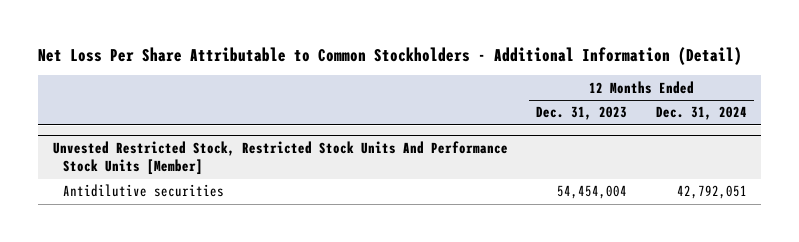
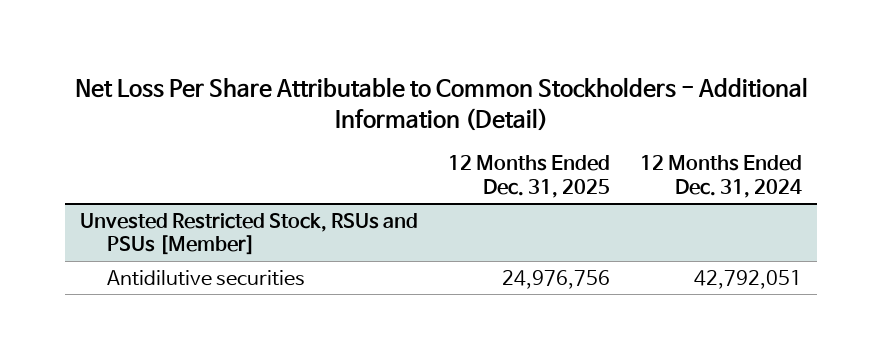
[536,106,628,121] Dec. 31, 2023 -> none
none -> [447,155,610,198] 12 Months Ended Dec. 31, 2025
[52,140,508,176] Unvested Restricted Stock, Restricted Stock Units And Performance Stock Units [Member] -> [79,212,418,256] Unvested Restricted Stock, RSUs and PSUs [Member]

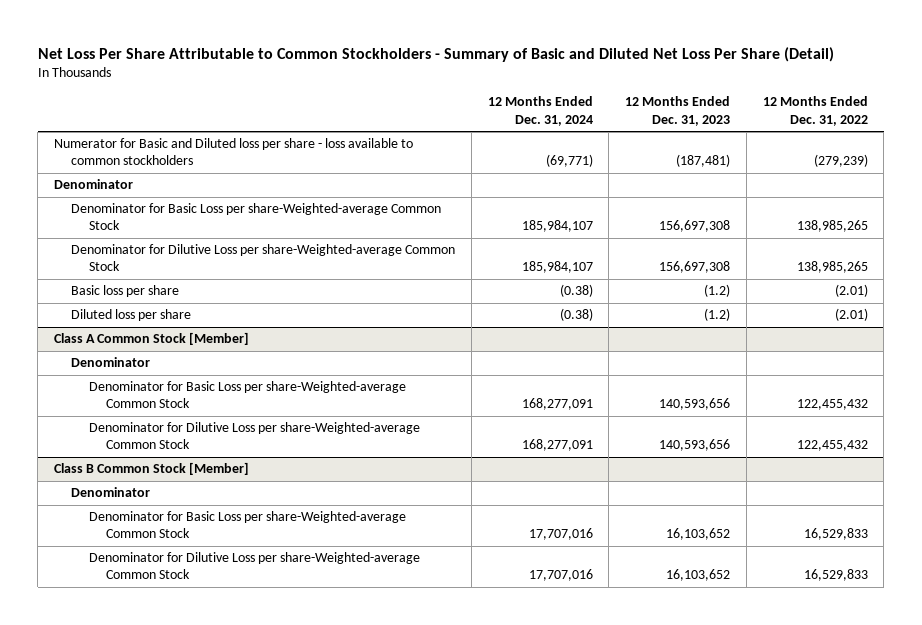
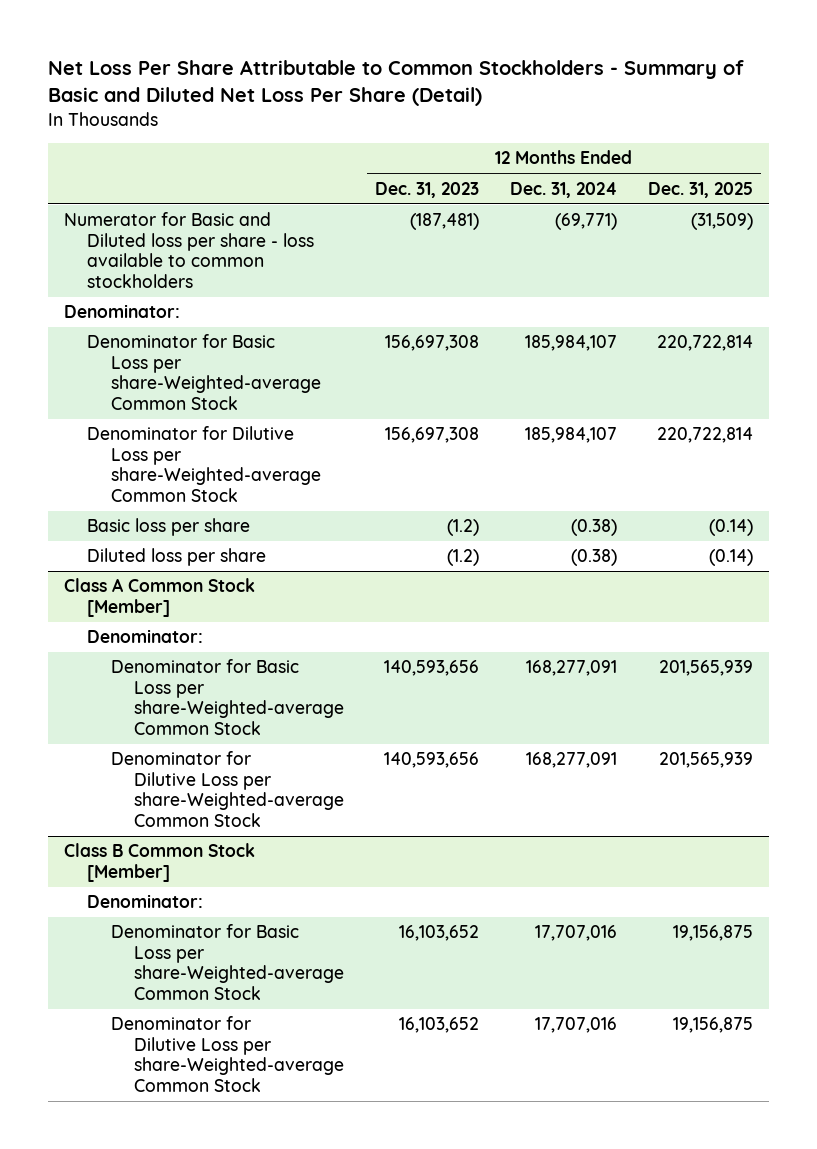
[762,96,868,126] 12 Months Ended Dec. 31, 2022 -> none
none -> [648,181,754,198] Dec. 31, 2025
[54,179,134,190] Denominator -> [63,304,180,319] Denominator:
[71,357,151,368] Denominator -> [87,629,204,644] Denominator:
[71,487,151,498] Denominator -> [87,894,204,909] Denominator:

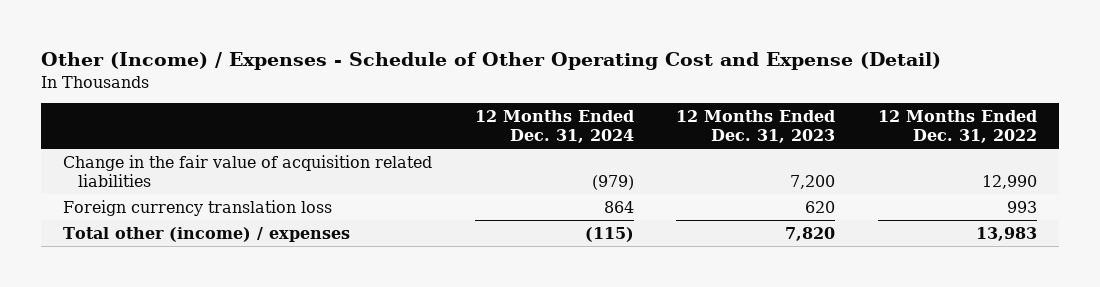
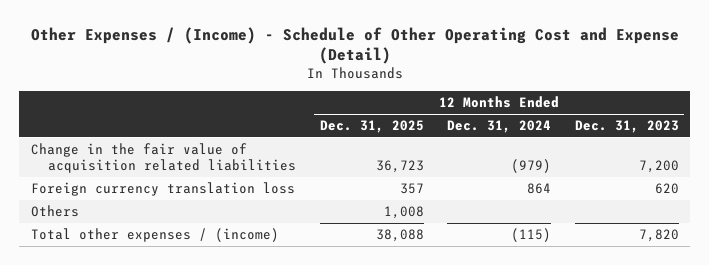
[41,52,942,71] Other (Income) / Expenses - Schedule of Other Operating Cost and Expense (Detail) -> [30,26,679,65] Other Expenses / (Income) - Schedule of Other Operating Cost and Expense (Detail)
[878,110,1038,144] 12 Months Ended Dec. 31, 2022 -> none
none -> [319,119,424,133] Dec. 31, 2025
none -> [30,204,79,217] Others
[62,226,350,242] Total other (income) / expenses -> [30,227,279,242] Total other expenses / (income)

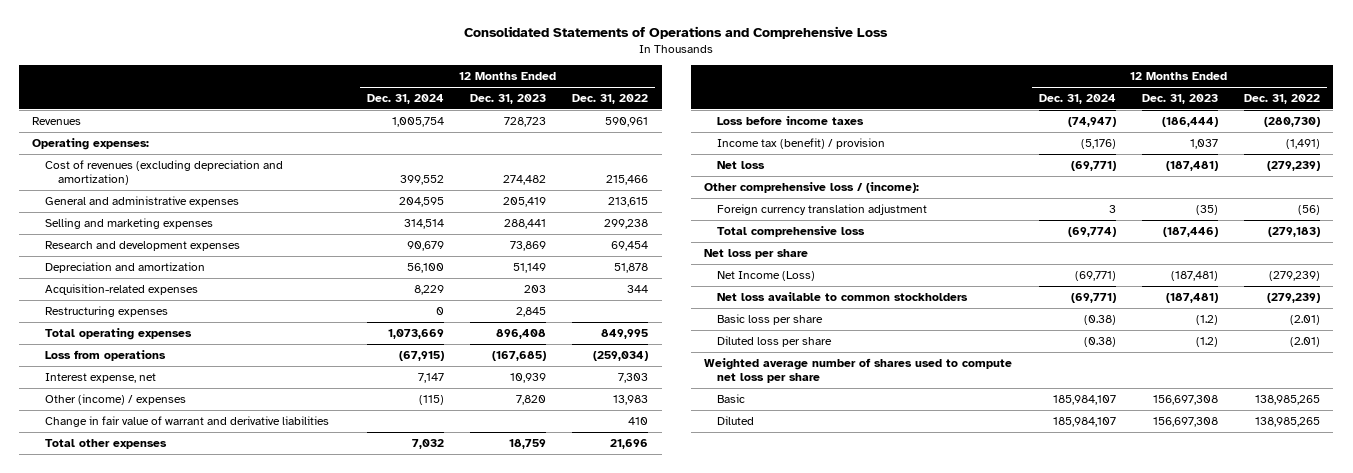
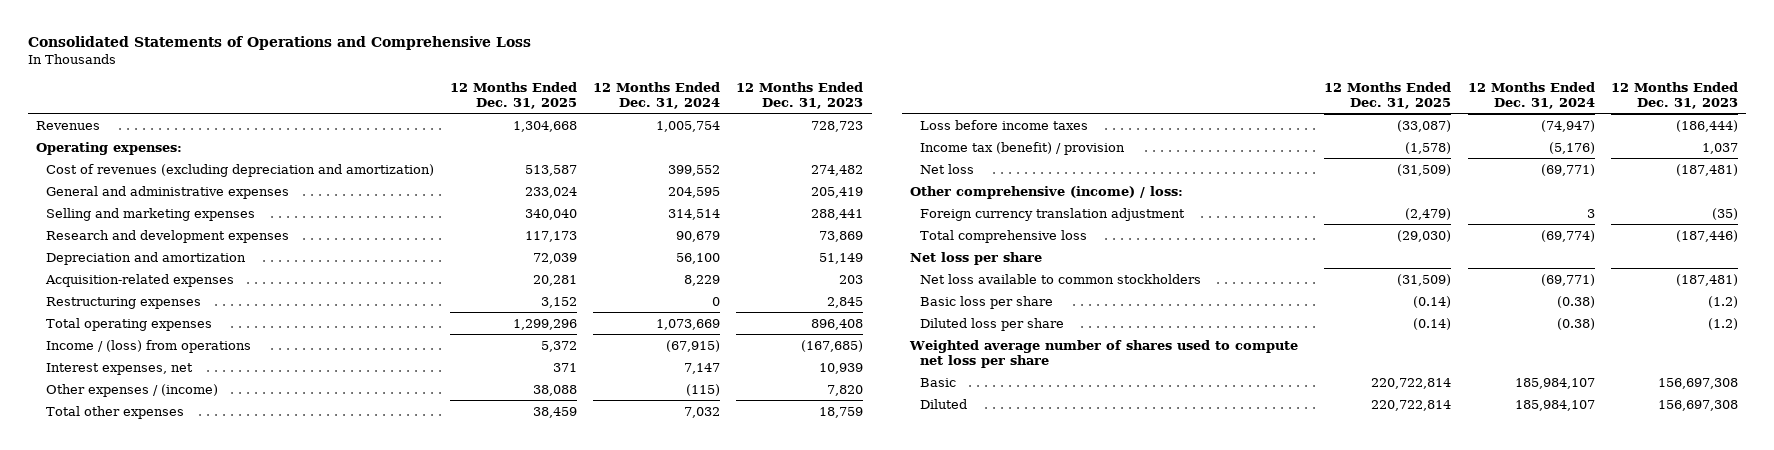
[572,93,649,104] Dec. 31, 2022 -> none
none -> [449,81,577,109] 12 Months Ended Dec. 31, 2025
[45,415,330,427] Change in fair value of warrant and derivative liabilities -> none
[45,349,167,361] Loss from operations -> [45,339,251,353] Income / (loss) from operations
[45,372,157,383] Interest expense, net -> [45,362,193,375] Interest expenses, net
[45,393,187,405] Other (income) / expenses -> [45,383,218,397] Other expenses / (income)
[704,181,920,193] Other comprehensive loss / (income): -> [910,185,1184,199] Other comprehensive (income) / loss:
[717,270,816,281] Net Income (Loss) -> none

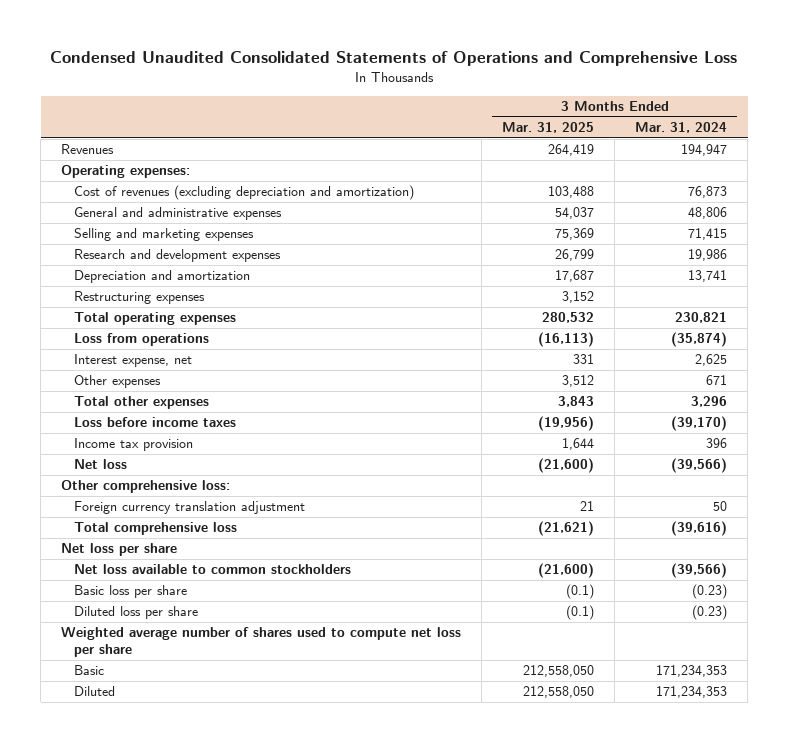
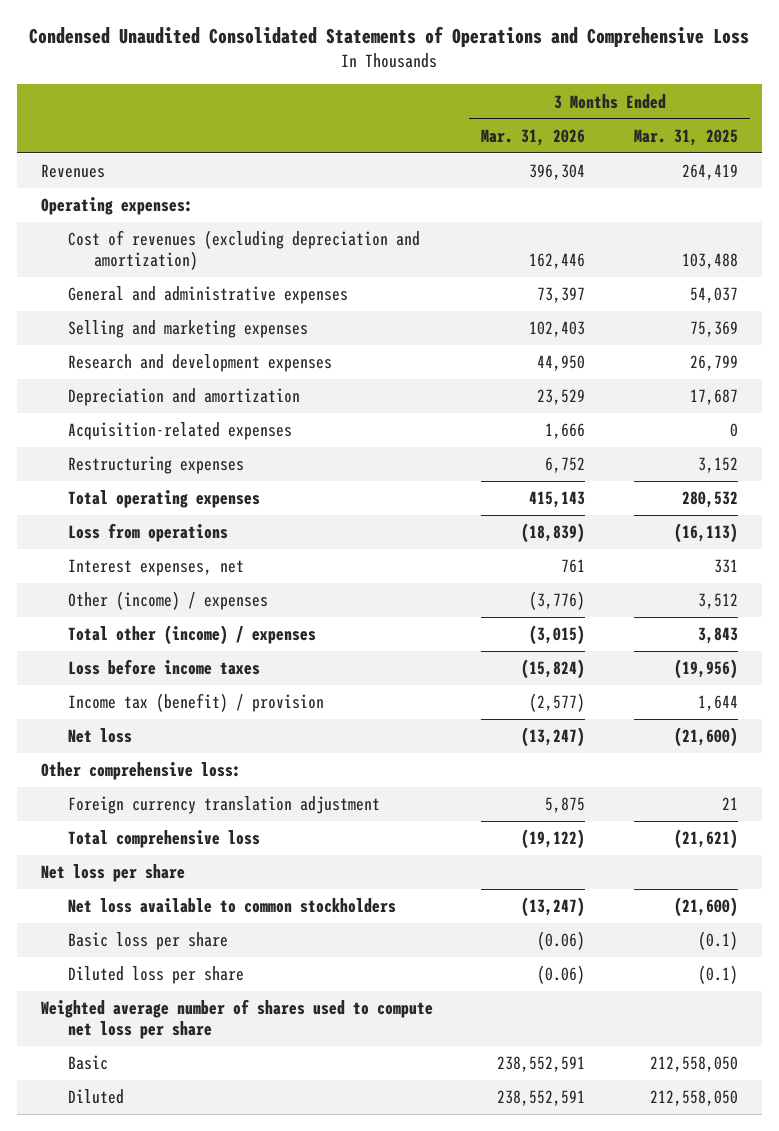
[635,122,728,134] Mar. 31, 2024 -> none
none -> [481,128,586,146] Mar. 31, 2026
none -> [67,422,292,441] Acquisition-related expenses
[74,354,193,368] Interest expense, net -> [67,559,244,577] Interest expenses, net
[74,375,162,389] Other expenses -> [67,591,268,611] Other (income) / expenses
[74,396,210,410] Total other expenses -> [67,625,316,646] Total other (income) / expenses
[74,438,194,452] Income tax provision -> [67,693,324,713] Income tax (benefit) / provision

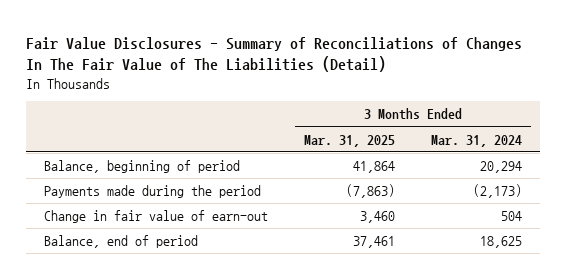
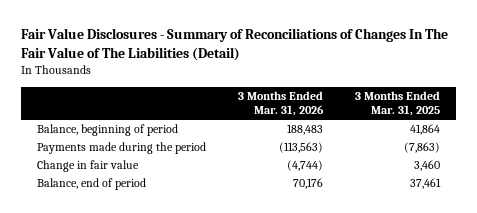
[430,134,522,147] Mar. 31, 2024 -> none
none -> [237,90,324,116] 3 Months Ended Mar. 31, 2026
[44,210,269,224] Change in fair value of earn-out -> [36,160,139,173] Change in fair value

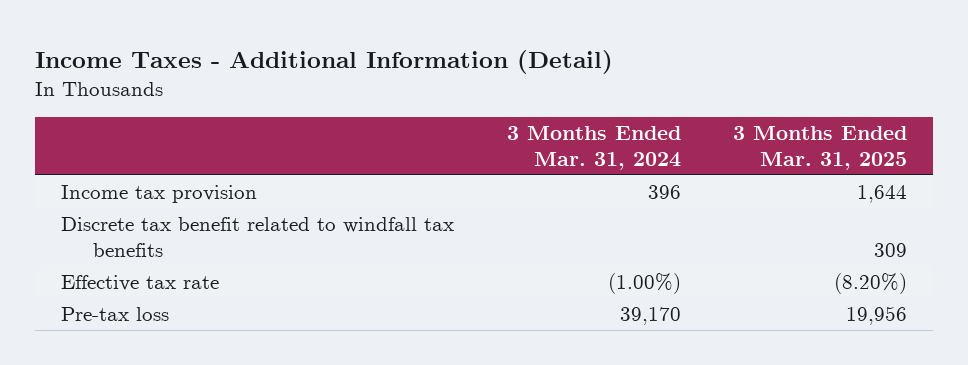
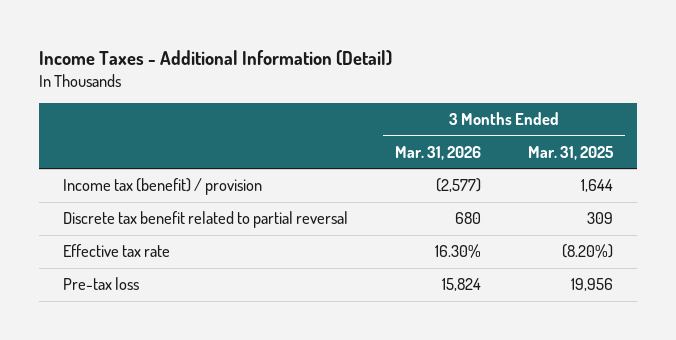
[506,126,681,171] 3 Months Ended Mar. 31, 2024 -> none
none -> [395,145,482,160] Mar. 31, 2026
[61,185,258,204] Income tax provision -> [62,178,262,196] Income tax (benefit) / provision
[61,217,455,258] Discrete tax benefit related to windfall tax benefits -> [62,211,348,229] Discrete tax benefit related to partial reversal

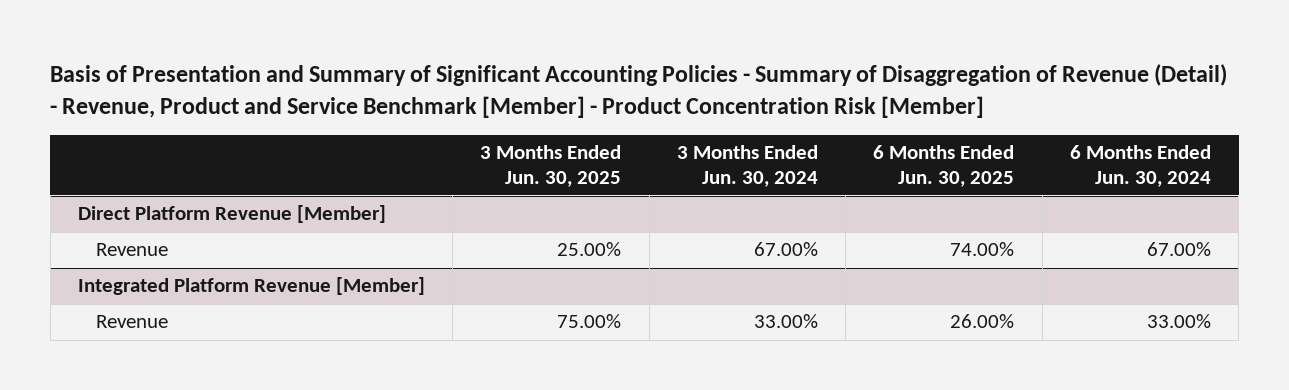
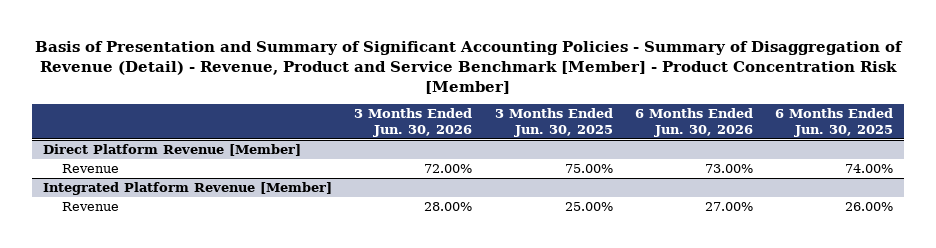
[676,145,818,187] 3 Months Ended Jun. 30, 2024 -> none
[1069,145,1211,187] 6 Months Ended Jun. 30, 2024 -> none
none -> [354,108,473,138] 3 Months Ended Jun. 30, 2026
none -> [634,108,753,138] 6 Months Ended Jun. 30, 2026
[557,242,622,257] 25.00% -> [564,164,613,174] 75.00%
[557,314,622,329] 75.00% -> [564,202,613,212] 25.00%

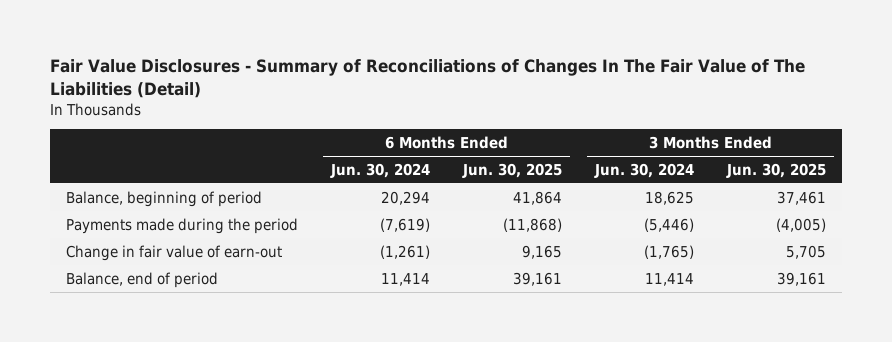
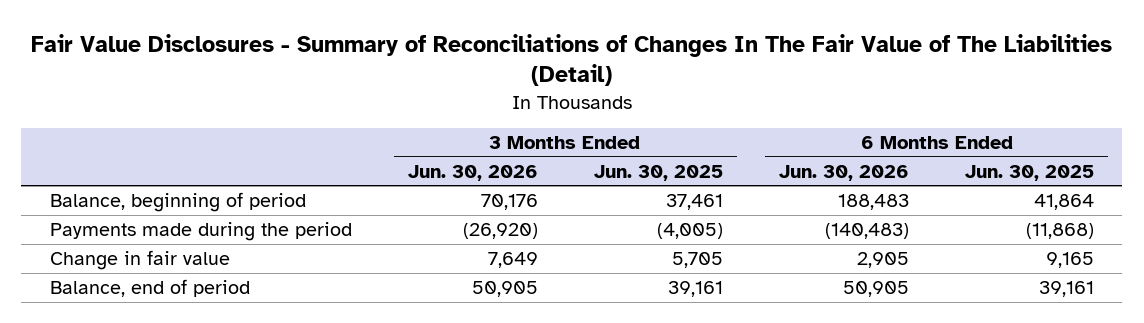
[330,162,431,178] Jun. 30, 2024 -> none
[594,162,695,178] Jun. 30, 2024 -> none
none -> [407,164,538,181] Jun. 30, 2026
none -> [778,164,909,181] Jun. 30, 2026
[66,244,283,261] Change in fair value of earn-out -> [49,249,230,270] Change in fair value

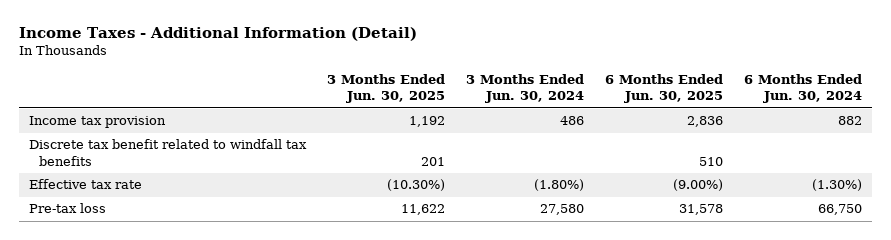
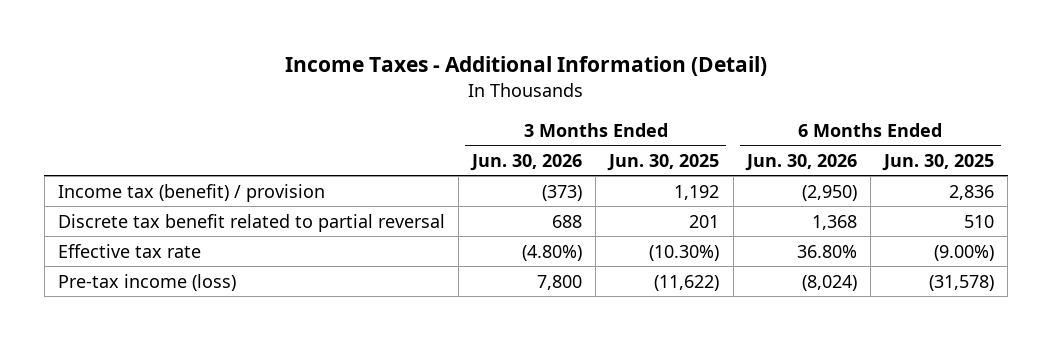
[466,74,585,104] 3 Months Ended Jun. 30, 2024 -> none
[743,74,862,104] 6 Months Ended Jun. 30, 2024 -> none
none -> [470,153,583,171] Jun. 30, 2026
none -> [744,153,857,171] Jun. 30, 2026
[29,116,167,129] Income tax provision -> [58,183,326,202] Income tax (benefit) / provision
[29,139,308,166] Discrete tax benefit related to windfall tax benefits -> [58,213,446,232] Discrete tax benefit related to partial reversal
[29,203,107,214] Pre-tax loss -> [58,273,237,291] Pre-tax income (loss)
[401,204,446,216] 11,622 -> [654,274,720,291] (11,622)
[678,204,723,216] 31,578 -> [928,274,994,291] (31,578)

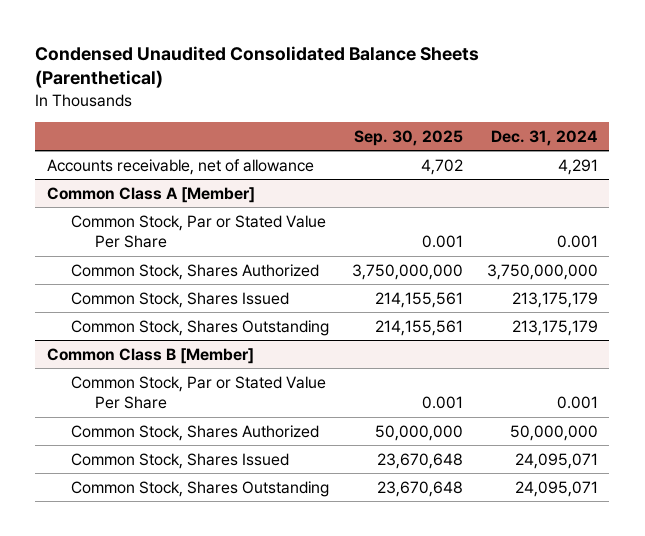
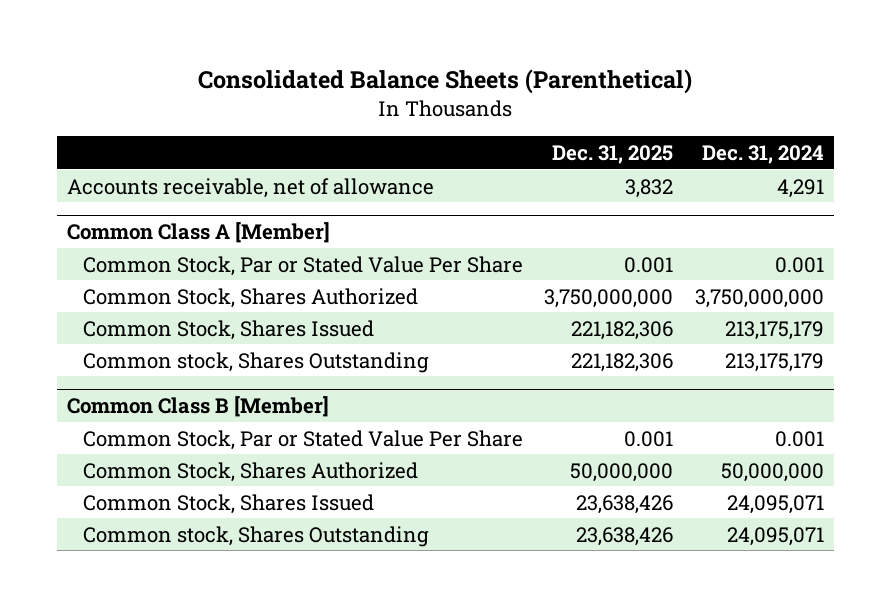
[35,45,480,89] Condensed Unaudited Consolidated Balance Sheets (Parenthetical) -> [198,69,693,95] Consolidated Balance Sheets (Parenthetical)
[354,129,464,146] Sep. 30, 2025 -> none
none -> [552,145,674,165] Dec. 31, 2025
[70,319,329,336] Common Stock, Shares Outstanding -> [83,351,430,373] Common stock, Shares Outstanding
[70,480,329,497] Common Stock, Shares Outstanding -> [83,525,430,547] Common stock, Shares Outstanding

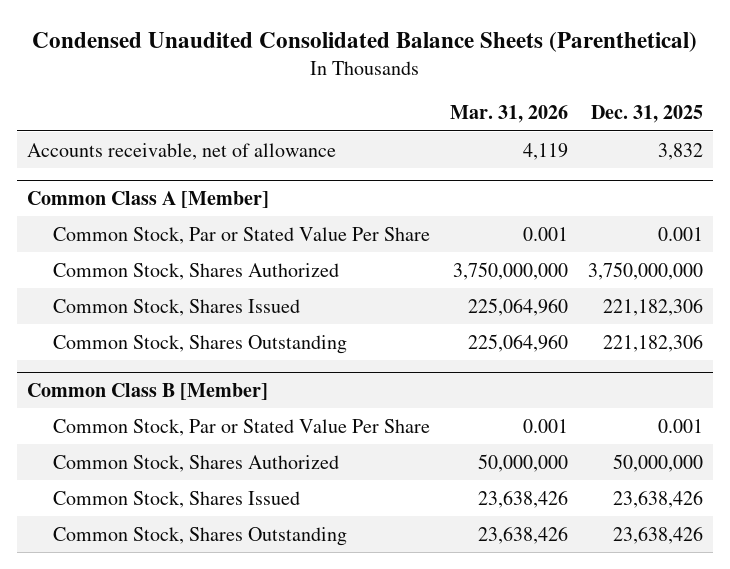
[198,69,693,95] Consolidated Balance Sheets (Parenthetical) -> [32,31,698,52] Condensed Unaudited Consolidated Balance Sheets (Parenthetical)
[701,145,824,165] Dec. 31, 2024 -> none
none -> [450,105,569,124] Mar. 31, 2026
[83,351,430,373] Common stock, Shares Outstanding -> [53,334,348,354] Common Stock, Shares Outstanding
[83,525,430,547] Common stock, Shares Outstanding -> [53,526,348,546] Common Stock, Shares Outstanding

